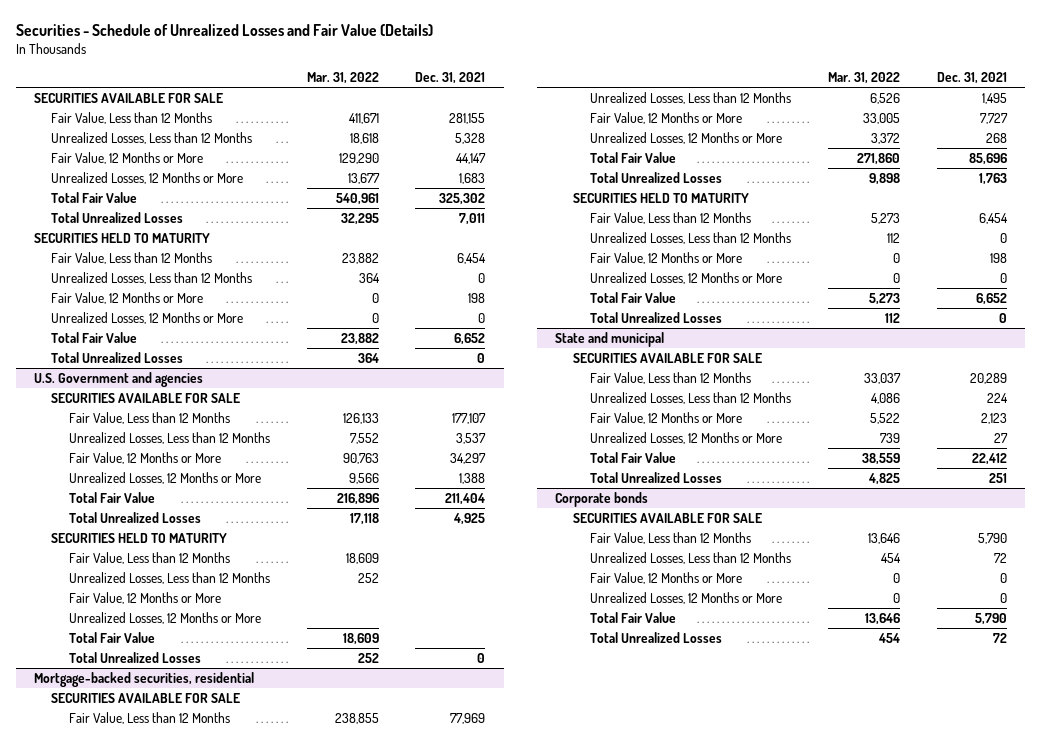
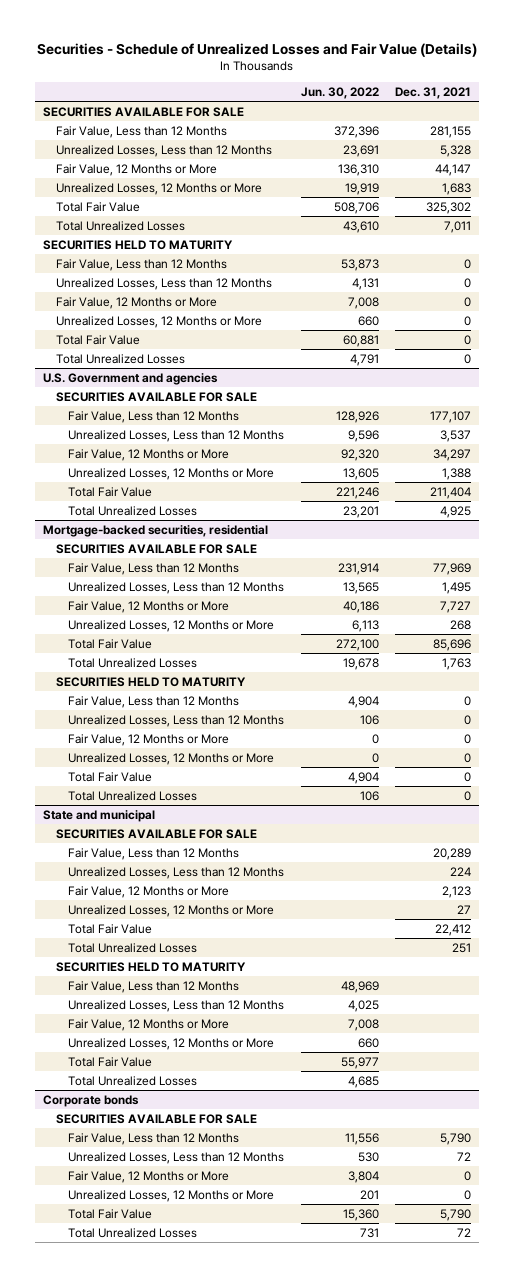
[306,72,379,85] Mar. 31, 2022 -> none
none -> [300,86,379,99] Jun. 30, 2022
[457,252,487,264] 6,454 -> [464,258,472,269] 0
[468,292,486,303] 198 -> [464,296,472,307] 0
[454,332,486,345] 6,652 -> [464,334,472,345] 0
[51,532,228,543] SECURITIES HELD TO MATURITY -> none
[68,551,230,564] Fair Value, Less than 12 Months -> none
[68,571,270,584] Unrealized Losses, Less than 12 Months -> none
[68,591,221,604] Fair Value, 12 Months or More -> none
[68,611,261,624] Unrealized Losses, 12 Months or More -> none
[68,631,155,643] Total Fair Value -> none
[68,651,201,663] Total Unrealized Losses -> none
[978,212,1008,224] 6,454 -> [464,695,472,706] 0
[989,252,1007,263] 198 -> [464,733,472,744] 0
[975,292,1007,305] 6,652 -> [464,771,472,782] 0
none -> [55,961,246,972] SECURITIES HELD TO MATURITY
none -> [68,980,240,993] Fair Value, Less than 12 Months
none -> [68,999,285,1012] Unrealized Losses, Less than 12 Months
none -> [68,1018,230,1031] Fair Value, 12 Months or More
none -> [68,1037,275,1050] Unrealized Losses, 12 Months or More
none -> [68,1056,153,1067] Total Fair Value
none -> [68,1075,198,1086] Total Unrealized Losses

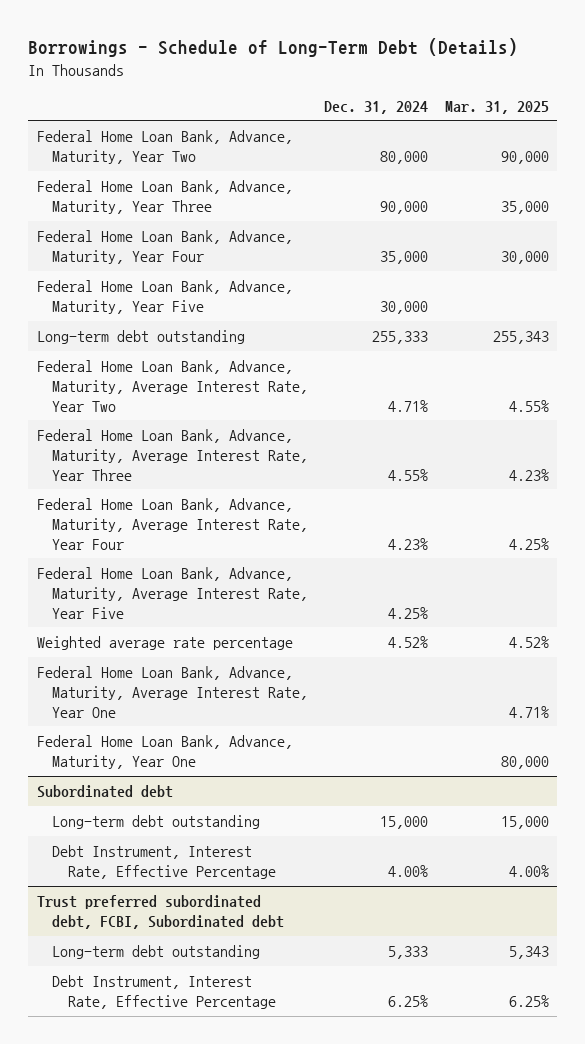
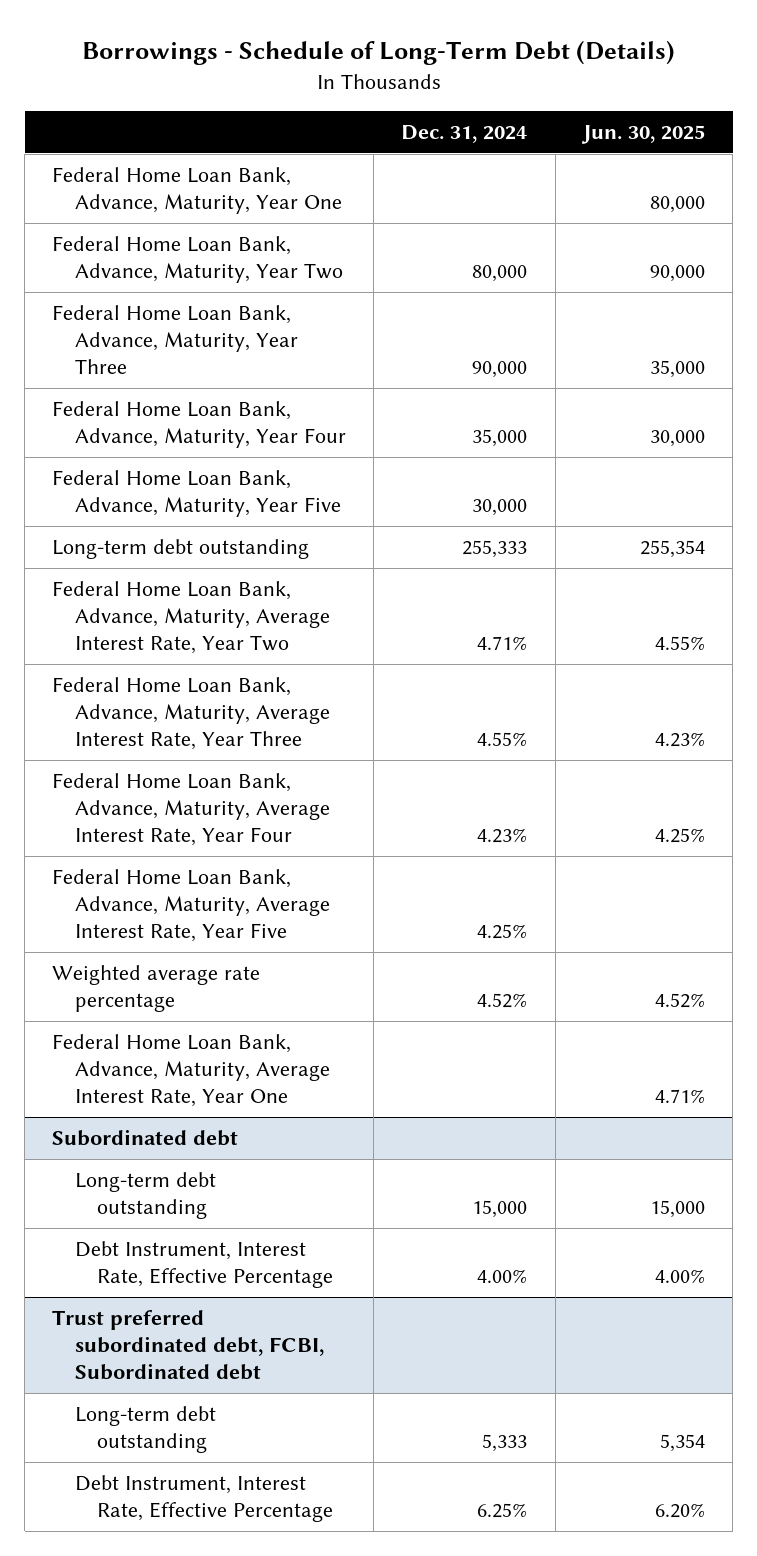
[444,100,549,114] Mar. 31, 2025 -> none
none -> [581,124,706,144] Jun. 30, 2025
[36,735,293,769] Federal Home Loan Bank, Advance, Maturity, Year One -> [52,167,342,215] Federal Home Loan Bank, Advance, Maturity, Year One

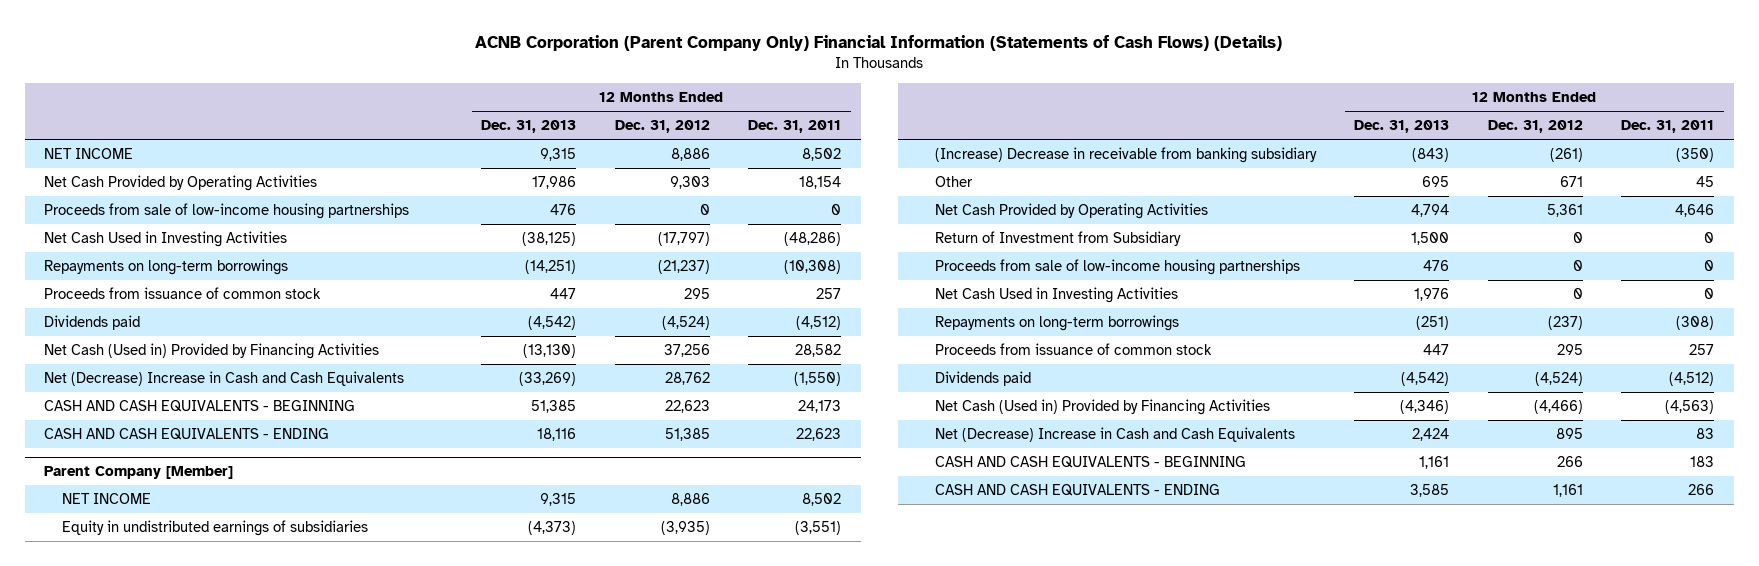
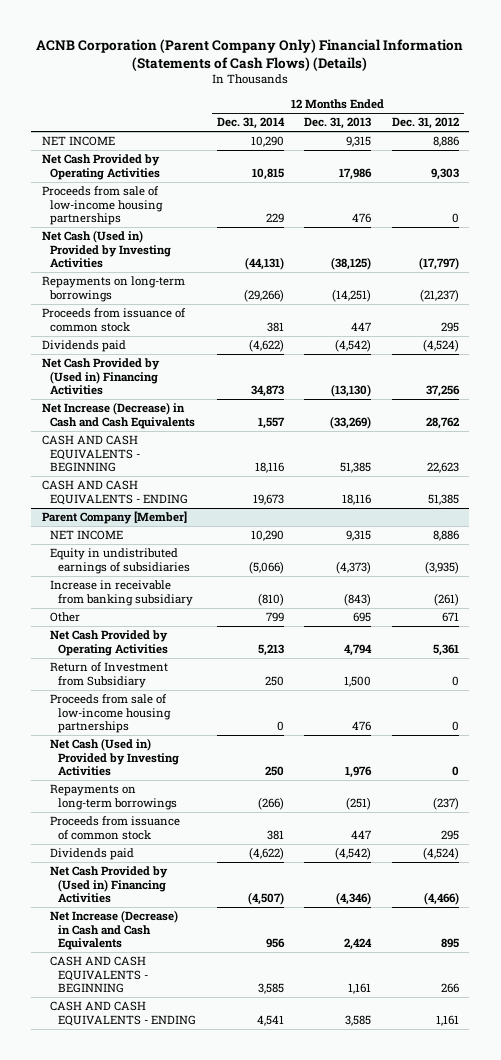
[748,120,842,134] Dec. 31, 2011 -> none
none -> [216,117,285,130] Dec. 31, 2014
[44,231,288,248] Net Cash Used in Investing Activities -> [41,230,171,269] Net Cash (Used in) Provided by Investing Activities
[44,343,380,360] Net Cash (Used in) Provided by Financing Activities -> [41,358,160,396] Net Cash Provided by (Used in) Financing Activities
[44,371,405,387] Net (Decrease) Increase in Cash and Cash Equivalents -> [41,402,195,429] Net Increase (Decrease) in Cash and Cash Equivalents
[934,147,1317,164] (Increase) Decrease in receivable from banking subsidiary -> [49,580,194,606] Increase in receivable from banking subsidiary
[934,287,1178,304] Net Cash Used in Investing Activities -> [49,738,180,777] Net Cash (Used in) Provided by Investing Activities
[934,399,1270,416] Net Cash (Used in) Provided by Financing Activities -> [49,866,168,904] Net Cash Provided by (Used in) Financing Activities
[934,427,1295,443] Net (Decrease) Increase in Cash and Cash Equivalents -> [49,910,178,951] Net Increase (Decrease) in Cash and Cash Equivalents

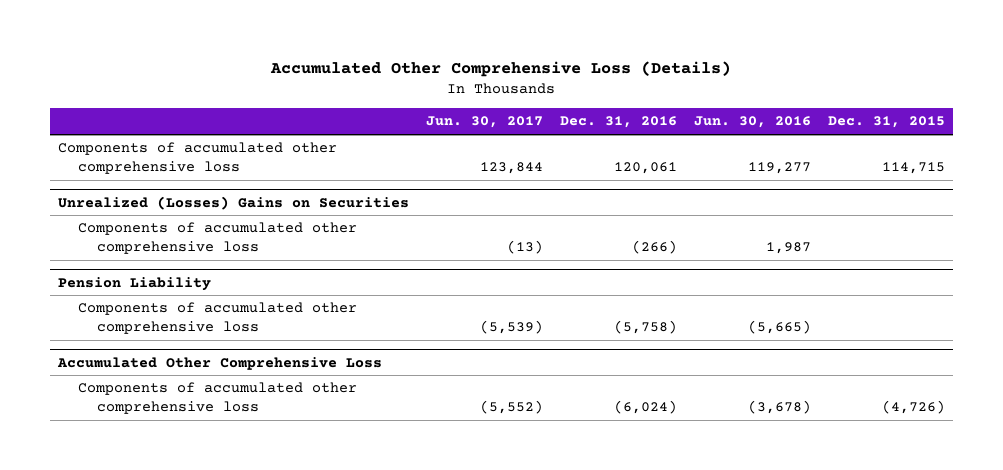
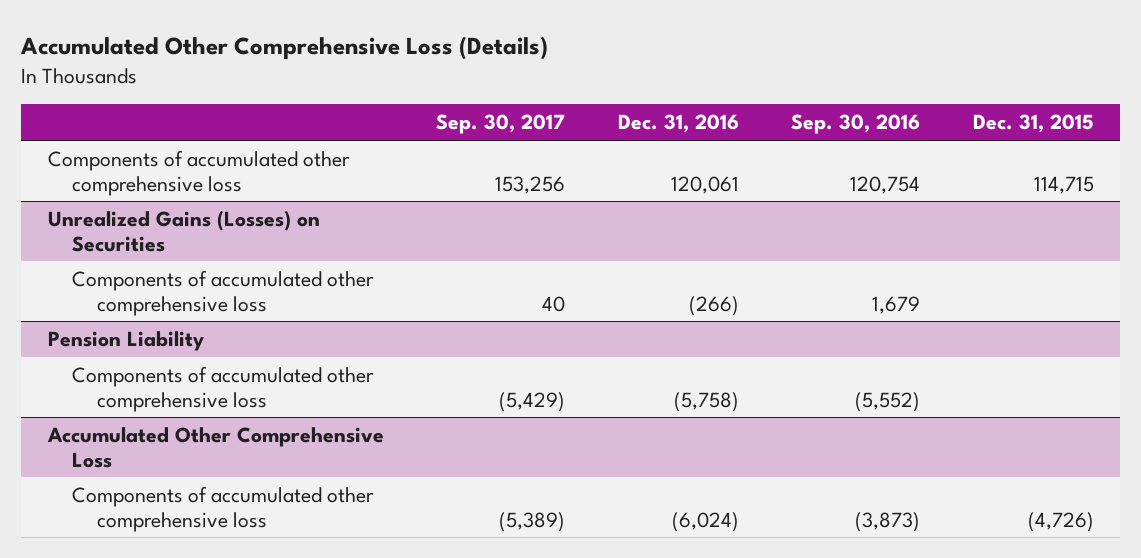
[426,116,544,129] Jun. 30, 2017 -> none
[693,116,811,129] Jun. 30, 2016 -> none
none -> [436,114,566,135] Sep. 30, 2017
none -> [791,114,921,135] Sep. 30, 2016
[58,195,410,210] Unrealized (Losses) Gains on Securities -> [47,209,320,252] Unrealized Gains (Losses) on Securities

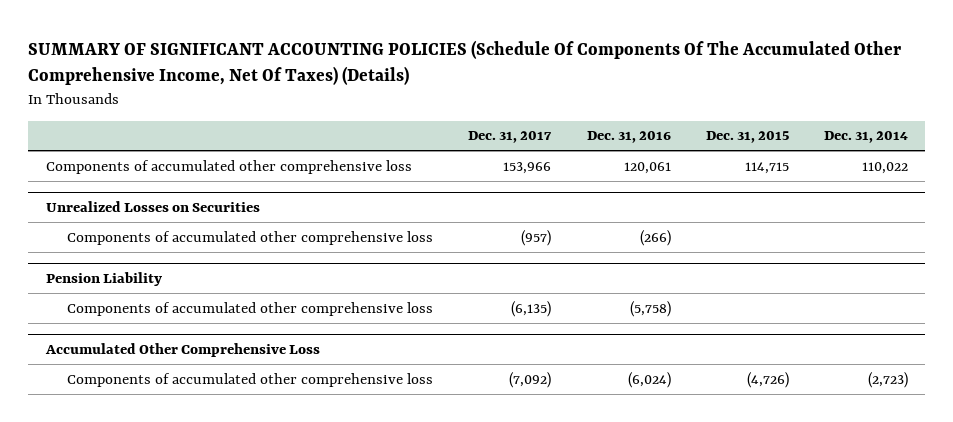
[20,36,549,61] Accumulated Other Comprehensive Loss (Details) -> [28,39,902,85] SUMMARY OF SIGNIFICANT ACCOUNTING POLICIES (Schedule Of Components Of The Accumulated Other Comprehensive Income, Net Of Taxes) (Details)
[436,114,566,135] Sep. 30, 2017 -> none
[791,114,921,135] Sep. 30, 2016 -> none
none -> [468,131,553,144] Dec. 31, 2017
none -> [823,131,908,144] Dec. 31, 2014
[47,209,320,252] Unrealized Gains (Losses) on Securities -> [45,200,260,212] Unrealized Losses on Securities

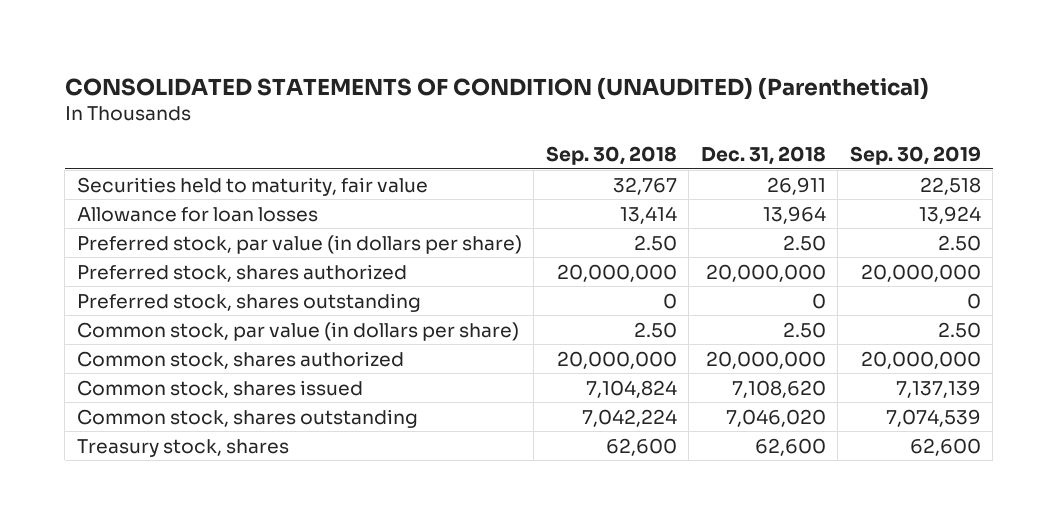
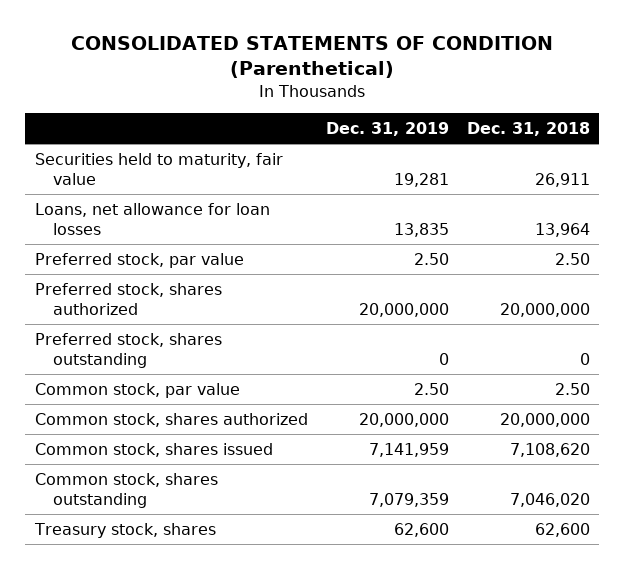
[64,76,929,100] CONSOLIDATED STATEMENTS OF CONDITION (UNAUDITED) (Parenthetical) -> [71,36,554,79] CONSOLIDATED STATEMENTS OF CONDITION (Parenthetical)
[545,145,677,165] Sep. 30, 2018 -> none
[849,145,981,165] Sep. 30, 2019 -> none
none -> [325,121,449,136] Dec. 31, 2019
[76,206,318,222] Allowance for loan losses -> [34,202,270,235] Loans, net allowance for loan losses
[76,234,522,254] Preferred stock, par value (in dollars per share) -> [34,252,244,268] Preferred stock, par value
[76,321,519,341] Common stock, par value (in dollars per share) -> [34,382,240,398] Common stock, par value

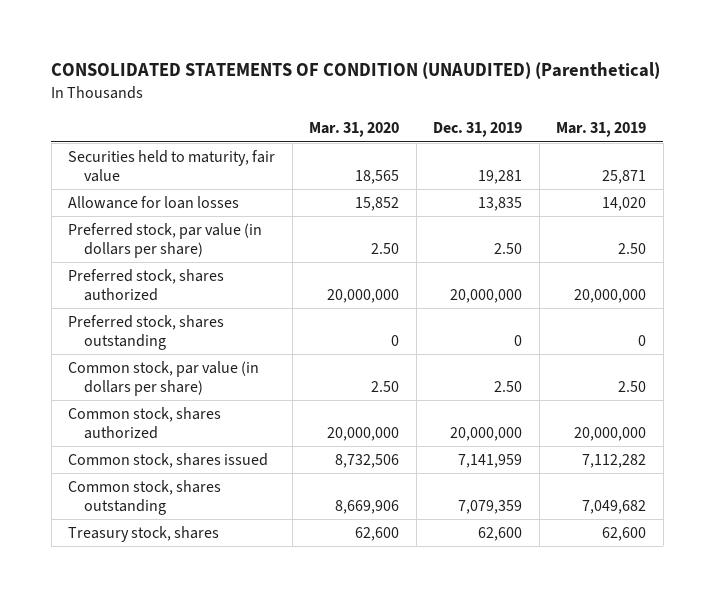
[71,36,554,79] CONSOLIDATED STATEMENTS OF CONDITION (Parenthetical) -> [51,62,661,80] CONSOLIDATED STATEMENTS OF CONDITION (UNAUDITED) (Parenthetical)
[467,121,591,136] Dec. 31, 2018 -> none
none -> [309,122,400,138] Mar. 31, 2020
none -> [556,122,647,138] Mar. 31, 2019
[34,202,270,235] Loans, net allowance for loan losses -> [68,196,240,210] Allowance for loan losses
[34,252,244,268] Preferred stock, par value -> [68,223,263,258] Preferred stock, par value (in dollars per share)
[34,382,240,398] Common stock, par value -> [68,361,260,396] Common stock, par value (in dollars per share)

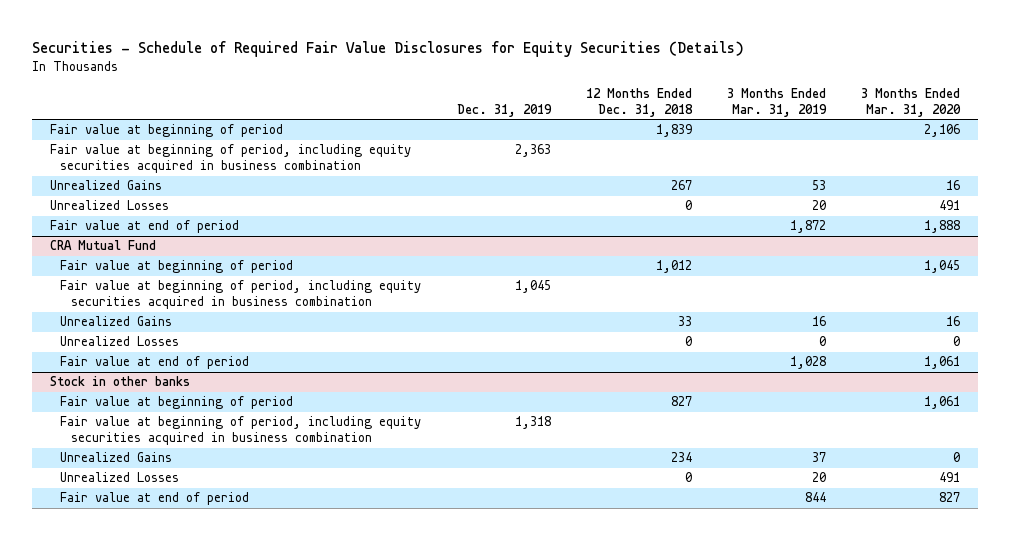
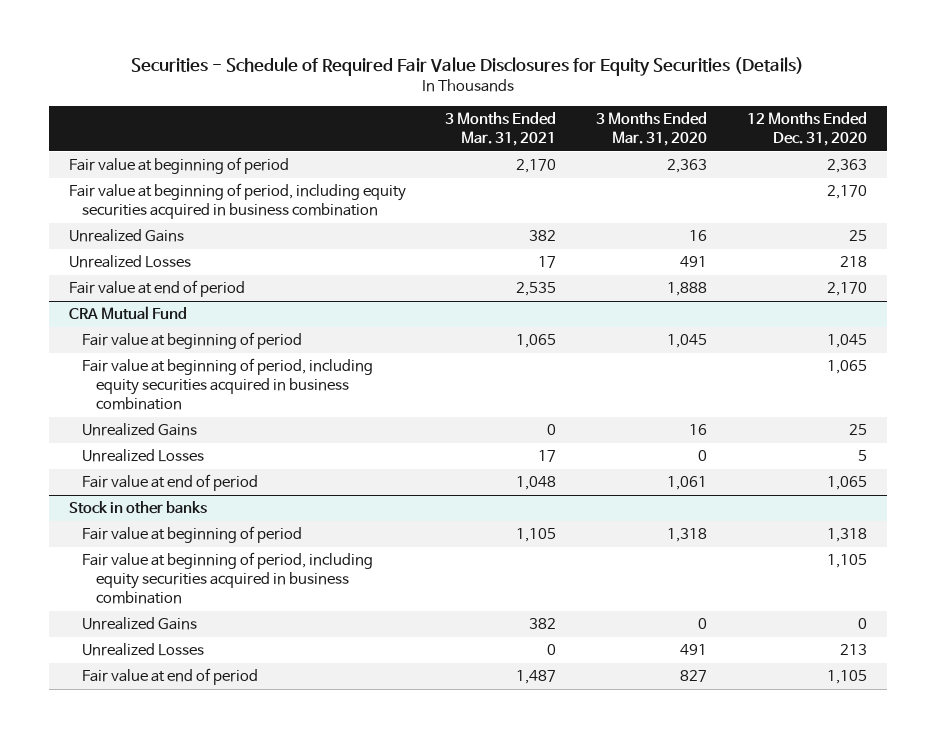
[456,104,552,118] Dec. 31, 2019 -> none
[585,87,693,118] 12 Months Ended Dec. 31, 2018 -> none
[727,87,828,118] 3 Months Ended Mar. 31, 2019 -> none
none -> [445,112,557,147] 3 Months Ended Mar. 31, 2021
none -> [746,112,867,147] 12 Months Ended Dec. 31, 2020
[924,124,961,138] 2,106 -> [667,159,708,174] 2,363
[924,396,961,410] 1,061 -> [667,528,708,543] 1,318

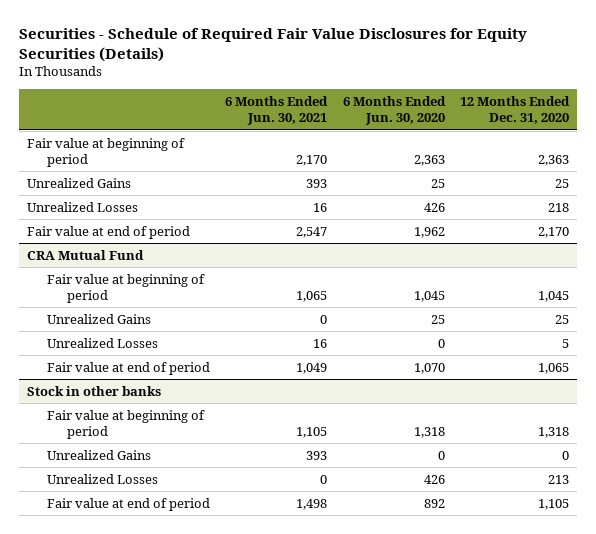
[445,112,557,147] 3 Months Ended Mar. 31, 2021 -> none
[596,112,708,147] 3 Months Ended Mar. 31, 2020 -> none
none -> [225,96,329,126] 6 Months Ended Jun. 30, 2021
none -> [342,96,446,126] 6 Months Ended Jun. 30, 2020
[68,183,406,220] Fair value at beginning of period, including equity securities acquired in business combination -> none
[82,358,374,411] Fair value at beginning of period, including equity securities acquired in business combination -> none
[82,552,374,605] Fair value at beginning of period, including equity securities acquired in business combination -> none

